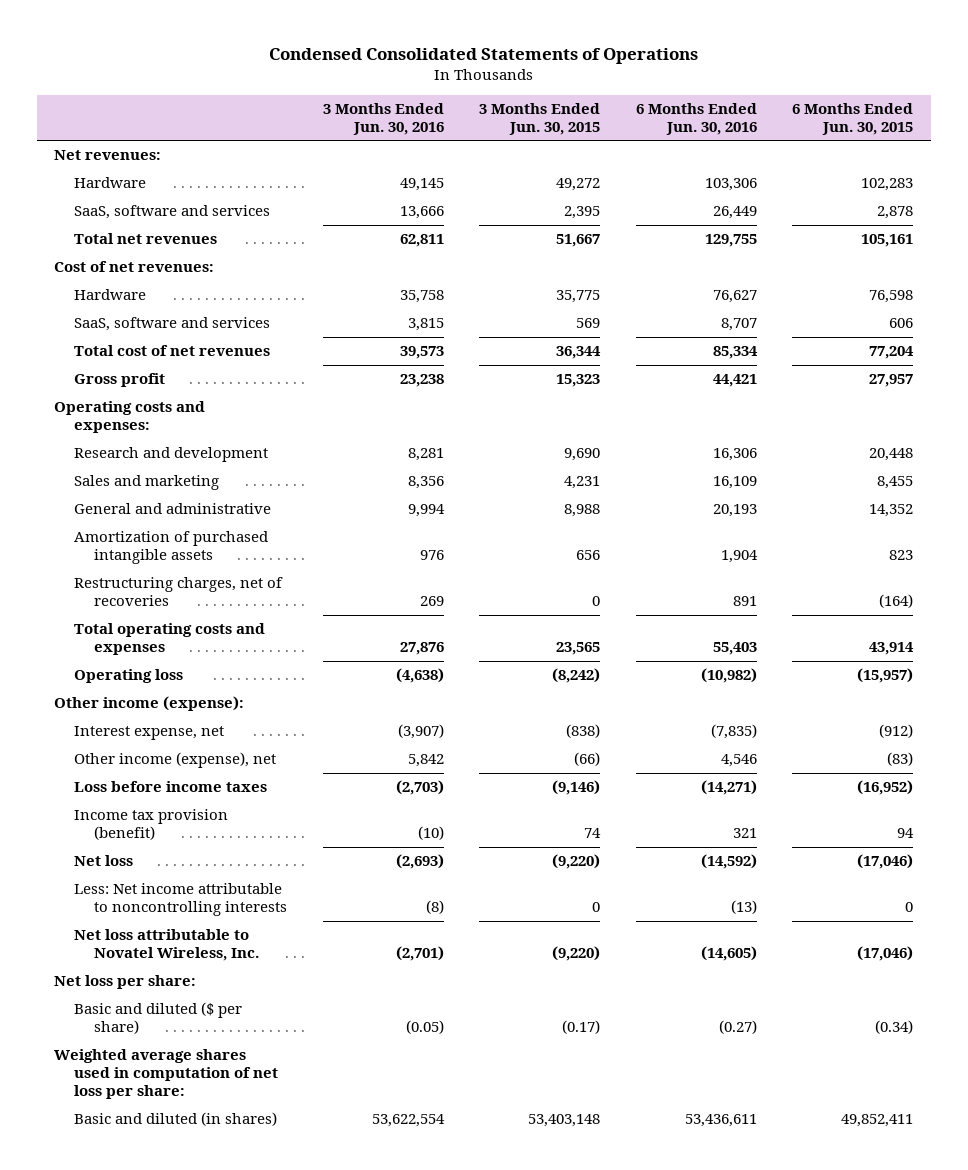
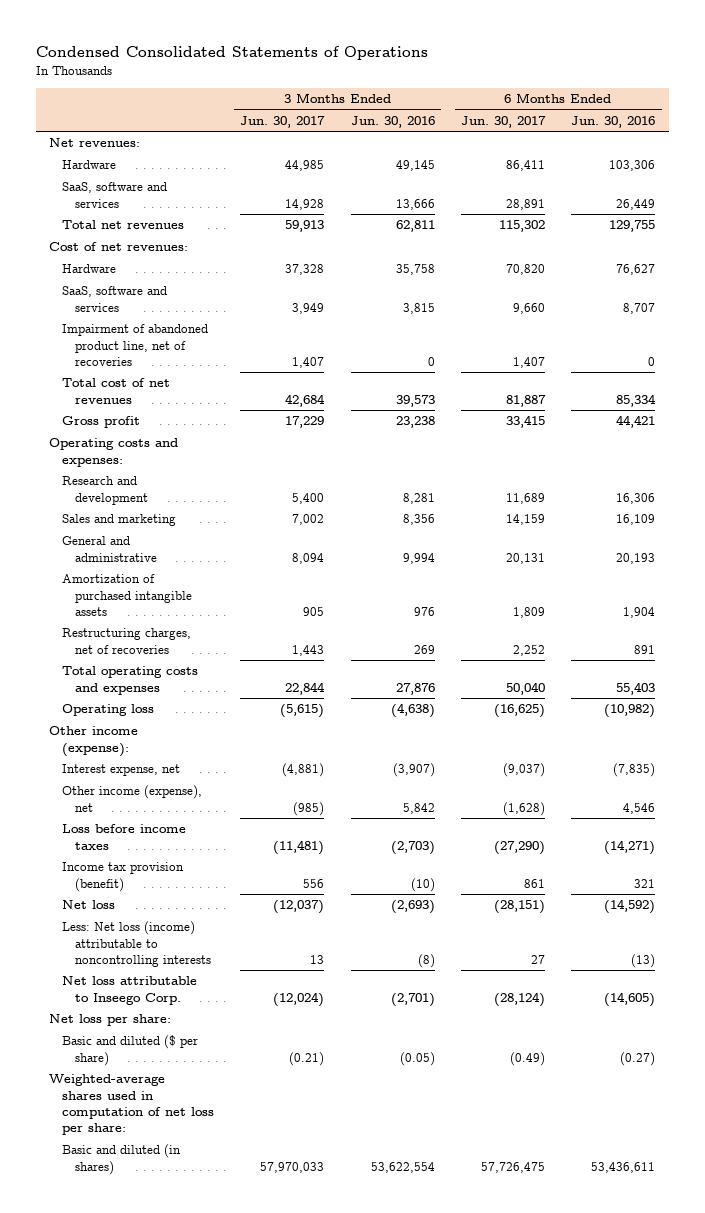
[479,102,601,135] 3 Months Ended Jun. 30, 2015 -> none
[792,102,914,135] 6 Months Ended Jun. 30, 2015 -> none
none -> [240,115,326,128] Jun. 30, 2017
none -> [461,115,547,128] Jun. 30, 2017
none -> [62,324,209,367] Impairment of abandoned product line, net of recoveries
[74,883,288,917] Less: Net income attributable to noncontrolling interests -> [62,921,211,968] Less: Net loss (income) attributable to noncontrolling interests
[74,929,260,962] Net loss attributable to Novatel Wireless, Inc. -> [62,976,198,1005] Net loss attributable to Inseego Corp.
[54,1049,279,1100] Weighted average shares used in computation of net loss per share: -> [49,1074,215,1136] Weighted-average shares used in computation of net loss per share:

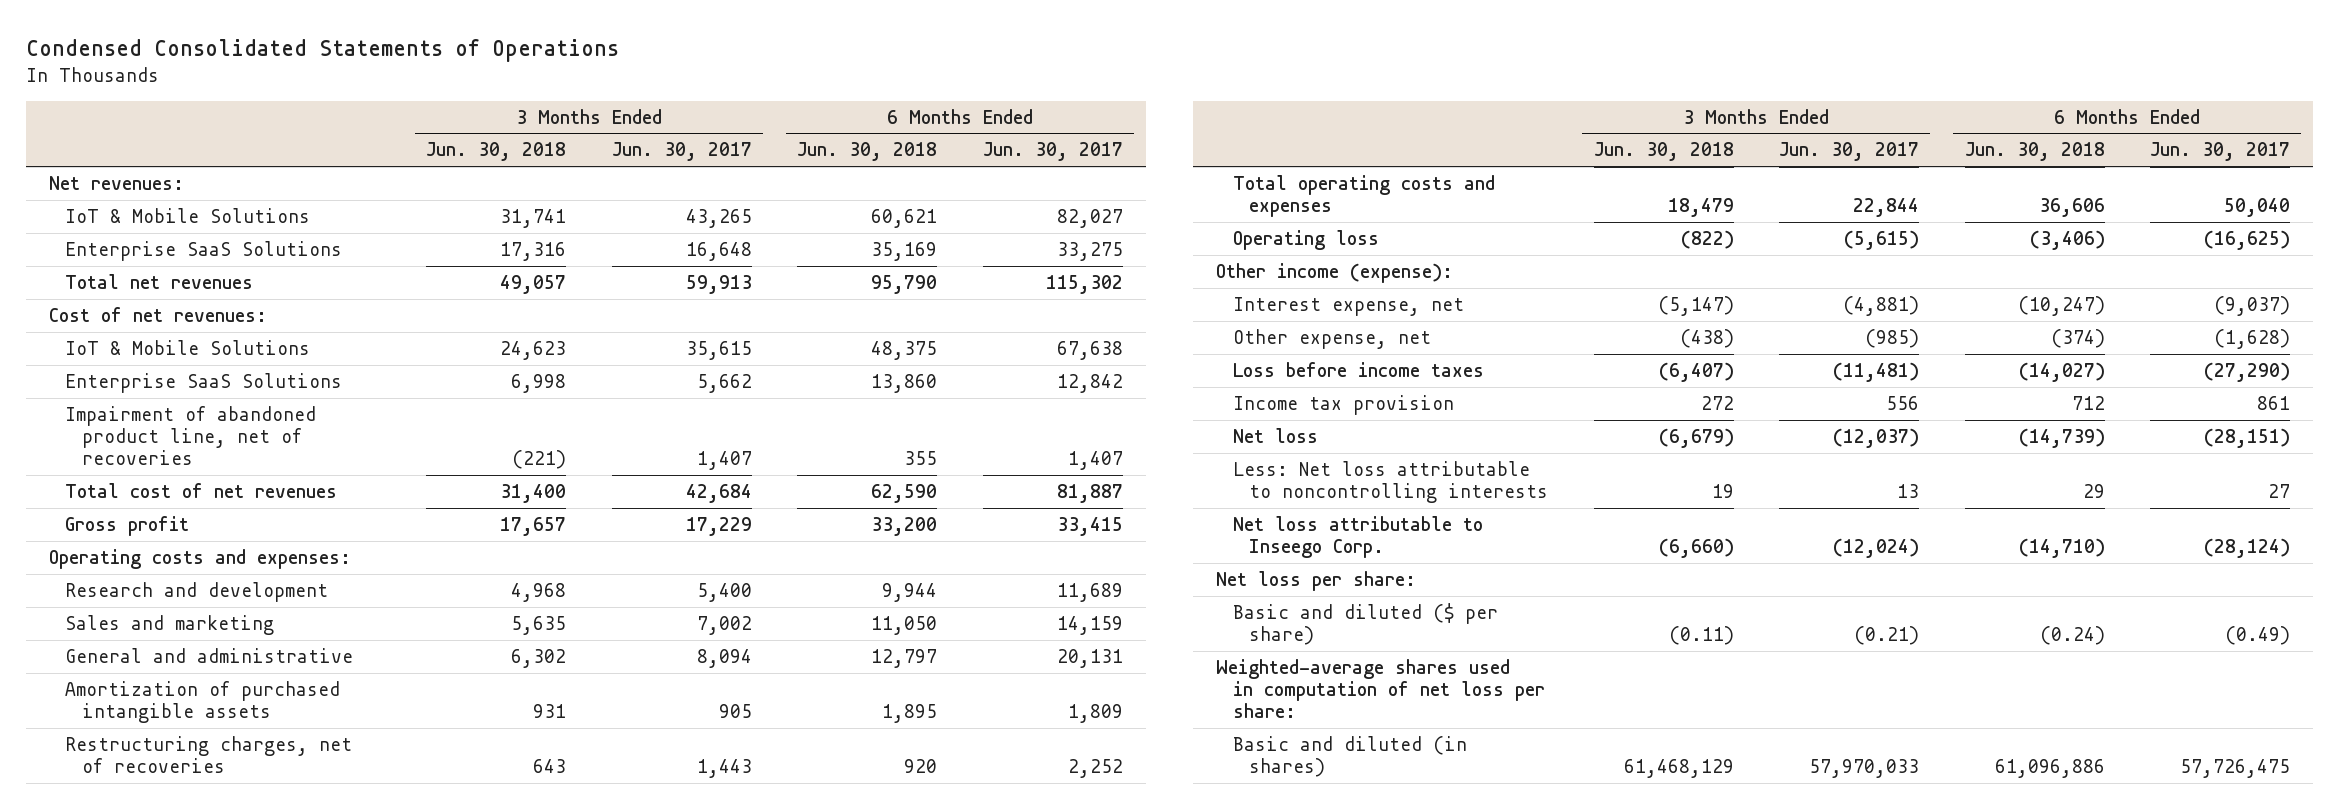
[350,115,435,128] Jun. 30, 2016 -> none
[571,115,656,128] Jun. 30, 2016 -> none
none -> [426,142,567,162] Jun. 30, 2018
none -> [797,142,938,162] Jun. 30, 2018
[62,160,117,170] Hardware -> none
[62,182,168,208] SaaS, software and services -> none
none -> [65,207,311,223] IoT & Mobile Solutions
none -> [65,240,343,261] Enterprise SaaS Solutions
[62,264,117,274] Hardware -> none
[62,286,168,312] SaaS, software and services -> none
none -> [65,339,311,355] IoT & Mobile Solutions
none -> [65,372,343,393] Enterprise SaaS Solutions
[62,785,203,812] Other income (expense), net -> [1232,328,1431,349] Other expense, net
[62,862,185,892] Income tax provision (benefit) -> [1232,394,1454,415] Income tax provision
[62,921,211,968] Less: Net loss (income) attributable to noncontrolling interests -> [1232,460,1549,504] Less: Net loss attributable to noncontrolling interests

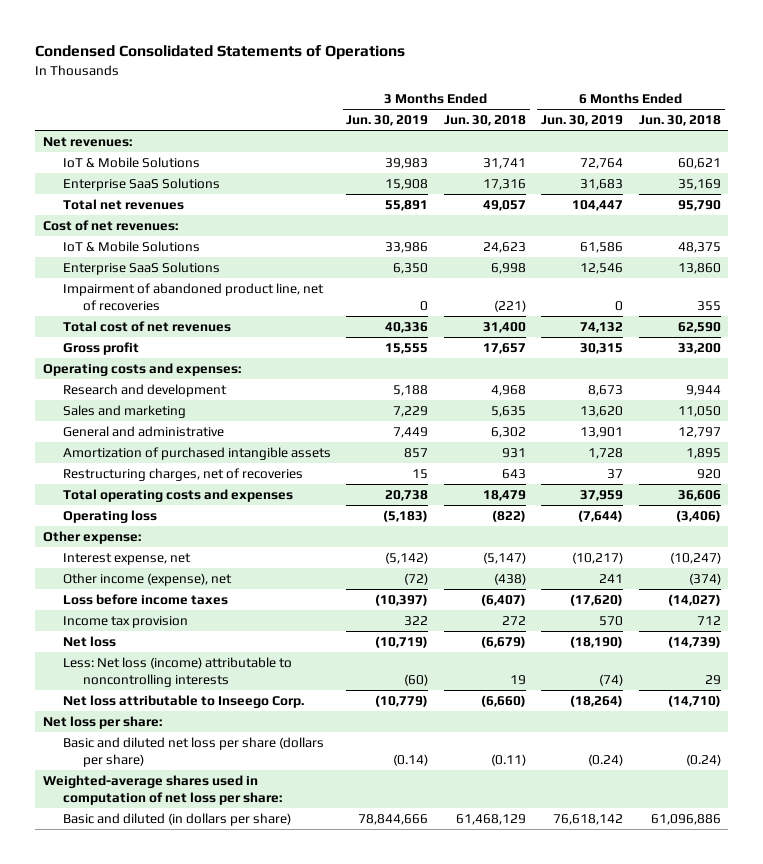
[611,142,752,162] Jun. 30, 2017 -> none
[982,142,1123,162] Jun. 30, 2017 -> none
none -> [346,115,429,127] Jun. 30, 2019
none -> [541,115,624,127] Jun. 30, 2019
[1216,262,1454,283] Other income (expense): -> [42,530,141,544] Other expense:
[1232,328,1431,349] Other expense, net -> [63,572,233,586] Other income (expense), net
[1232,460,1549,504] Less: Net loss attributable to noncontrolling interests -> [63,656,293,688] Less: Net loss (income) attributable to noncontrolling interests
[1232,602,1498,646] Basic and diluted ($ per share) -> [63,736,325,768] Basic and diluted net loss per share (dollars per share)
[1232,735,1467,778] Basic and diluted (in shares) -> [63,812,292,826] Basic and diluted (in dollars per share)

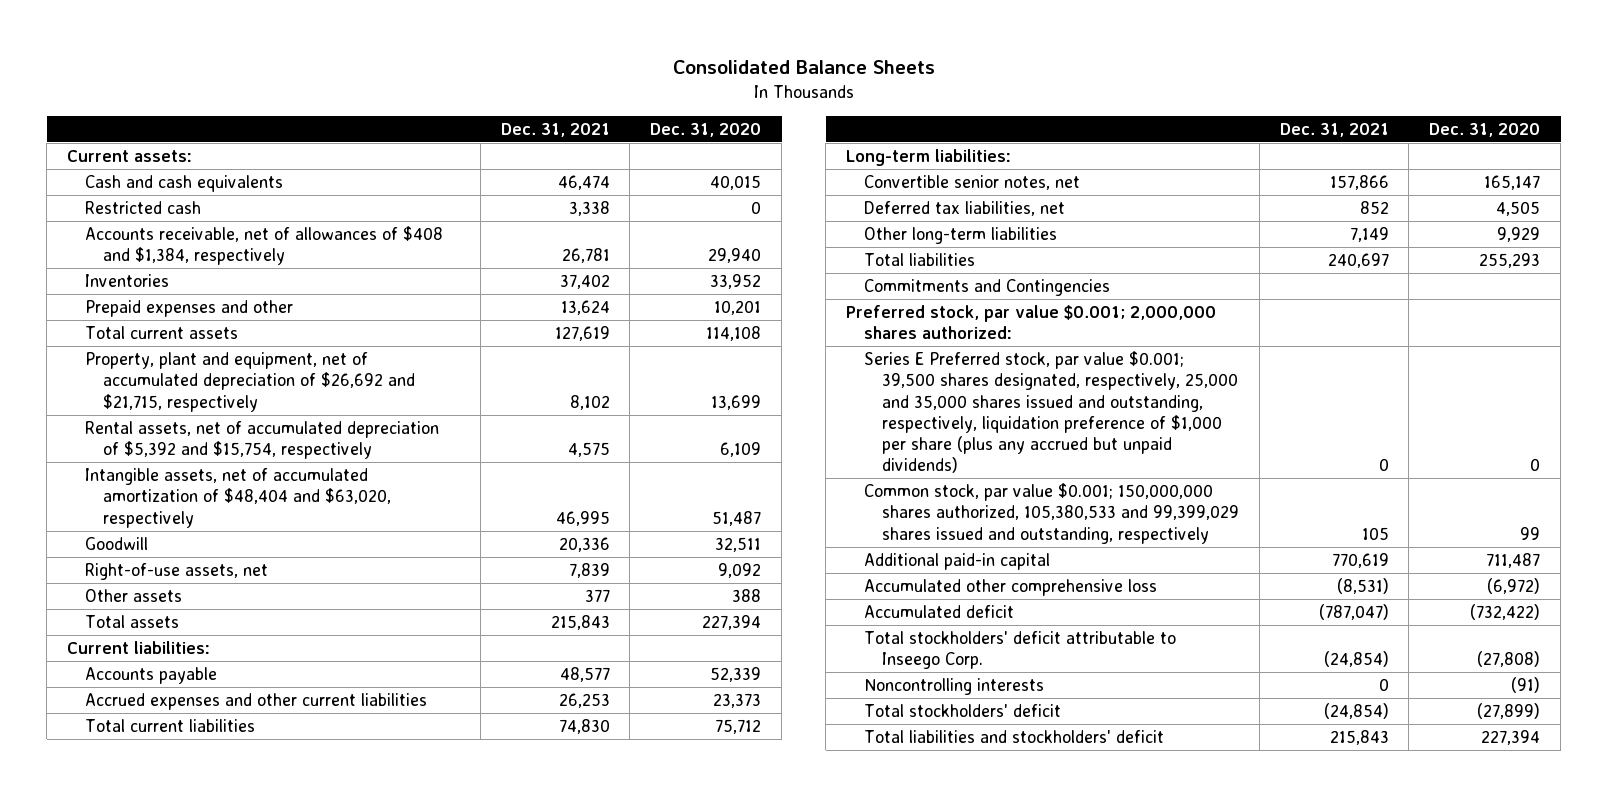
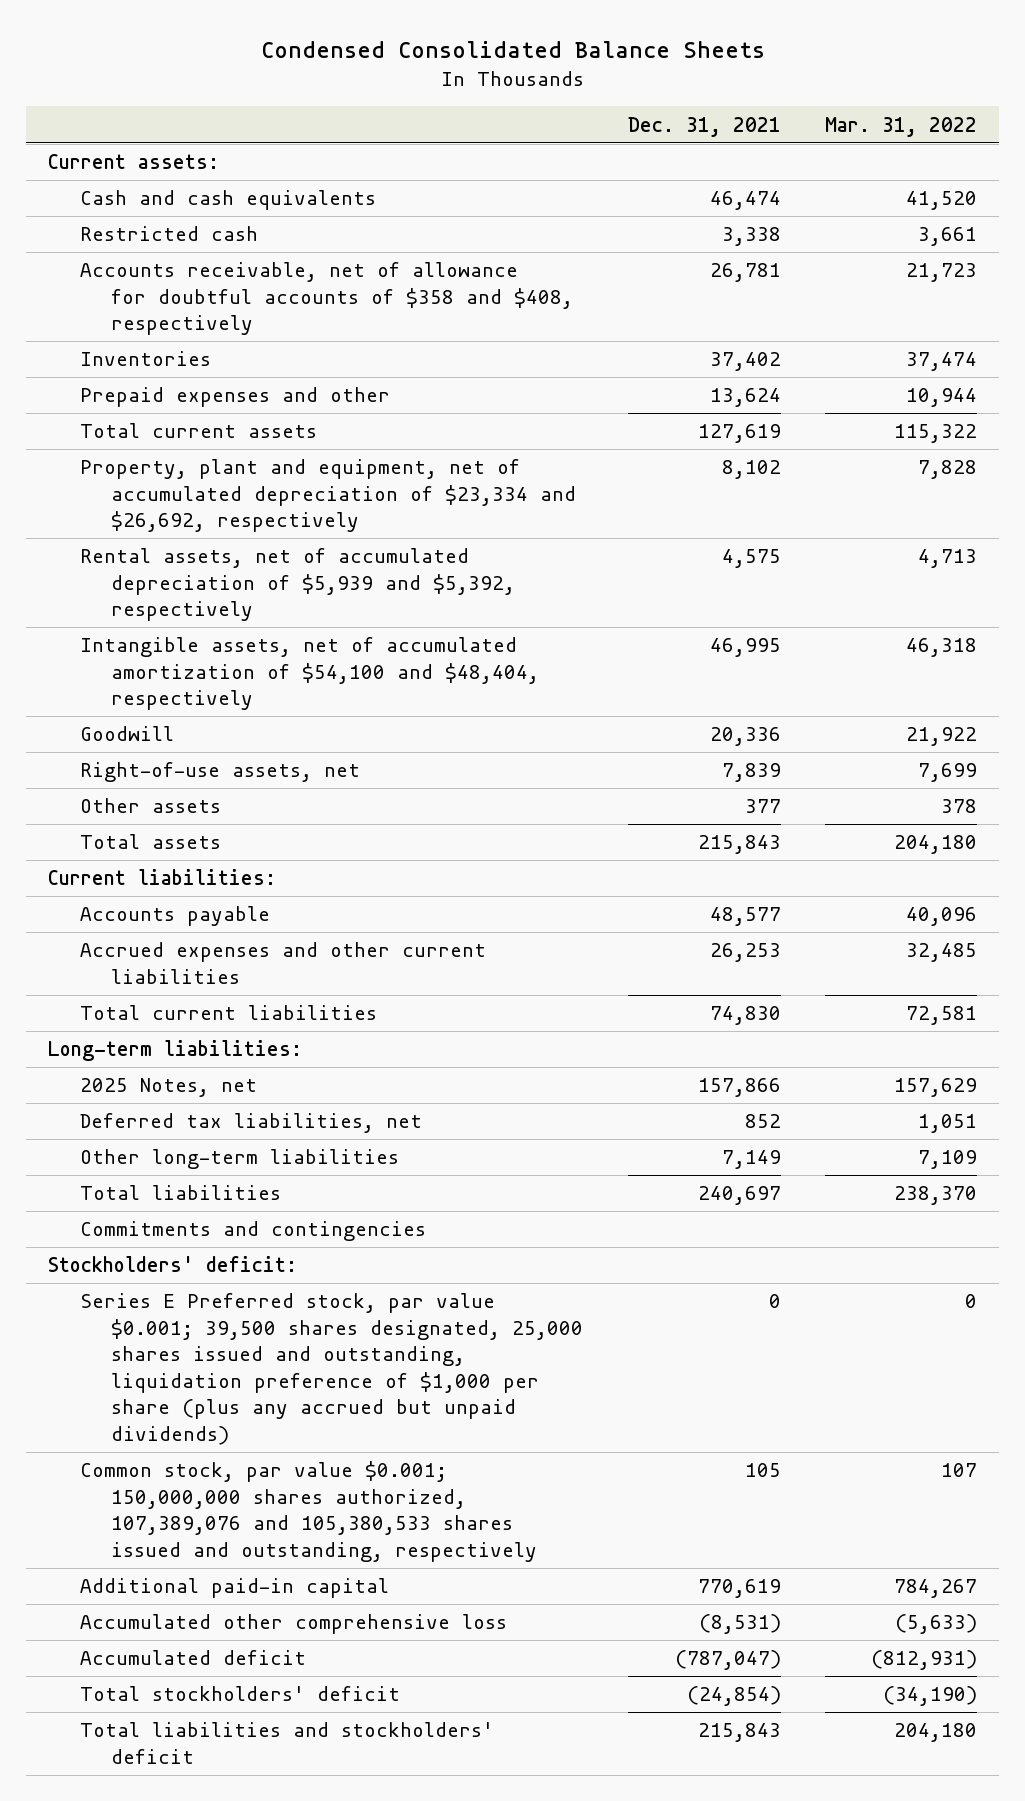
[672,60,935,75] Consolidated Balance Sheets -> [260,41,765,59] Condensed Consolidated Balance Sheets
[650,122,762,137] Dec. 31, 2020 -> none
none -> [824,116,977,137] Mar. 31, 2022
[84,225,443,266] Accounts receivable, net of allowances of $408 and $1,384, respectively -> [79,262,574,336] Accounts receivable, net of allowance for doubtful accounts of $358 and $408, respectively
[84,351,415,412] Property, plant and equipment, net of accumulated depreciation of $26,692 and $21,715, respectively -> [79,459,577,533] Property, plant and equipment, net of accumulated depreciation of $23,334 and $26,692, respectively
[84,420,439,460] Rental assets, net of accumulated depreciation of $5,392 and $15,754, respectively -> [79,548,516,622] Rental assets, net of accumulated depreciation of $5,939 and $5,392, respectively
[84,467,391,528] Intangible assets, net of accumulated amortization of $48,404 and $63,020, respectively -> [79,637,540,711] Intangible assets, net of accumulated amortization of $54,100 and $48,404, respectively
[863,174,1080,190] Convertible senior notes, net -> [79,1078,257,1098] 2025 Notes, net
[846,304,1217,340] Preferred stock, par value $0.001; 2,000,000 shares authorized: -> none
[863,278,1110,296] Commitments and Contingencies -> [79,1221,426,1242] Commitments and contingencies
none -> [48,1256,298,1273] Stockholders' deficit:
[863,350,1238,474] Series E Preferred stock, par value $0.001; 39,500 shares designated, respectively, 25,000 and 35,000 shares issued and outstanding, respectively, liquidation preference of $1,000 per share (plus any accrued but unpaid dividends) -> [79,1293,584,1445] Series E Preferred stock, par value $0.001; 39,500 shares designated, 25,000 shares issued and outstanding, liquidation preference of $1,000 per share (plus any accrued but unpaid dividends)
[863,482,1239,544] Common stock, par value $0.001; 150,000,000 shares authorized, 105,380,533 and 99,399,029 shares issued and outstanding, respectively -> [79,1461,538,1562] Common stock, par value $0.001; 150,000,000 shares authorized, 107,389,076 and 105,380,533 shares issued and outstanding, respectively
[863,630,1176,670] Total stockholders' deficit attributable to Inseego Corp. -> none
[863,677,1044,695] Noncontrolling interests -> none

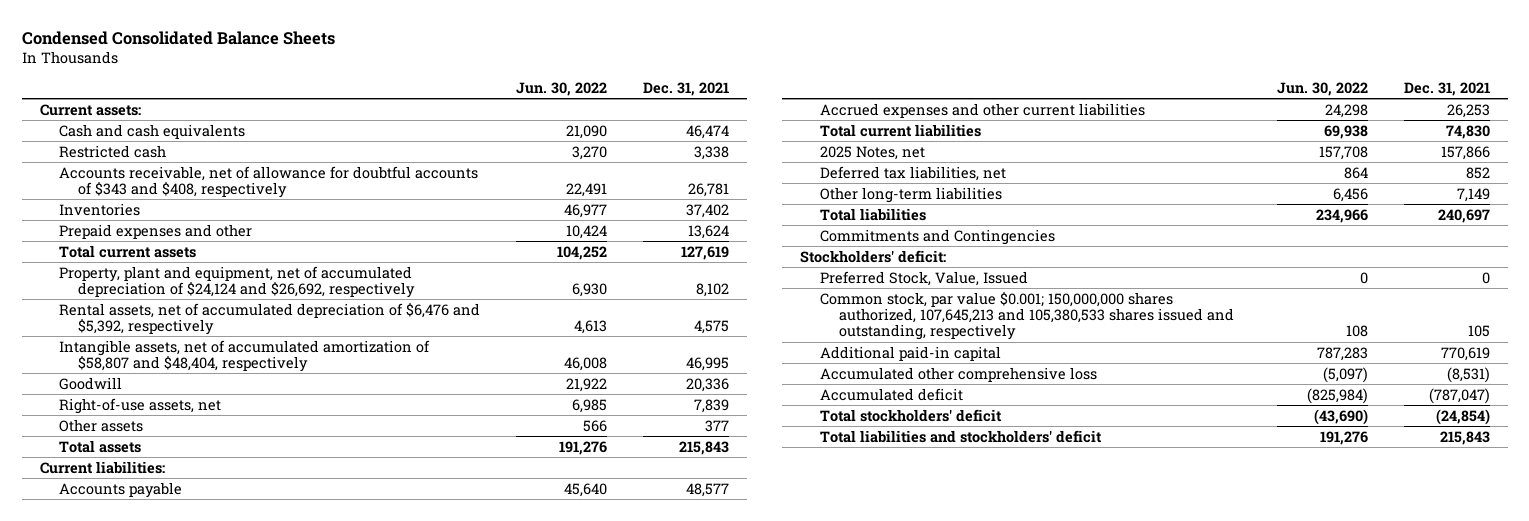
[824,116,977,137] Mar. 31, 2022 -> none
none -> [515,81,607,96] Jun. 30, 2022
[79,262,574,336] Accounts receivable, net of allowance for doubtful accounts of $358 and $408, respectively -> [58,165,478,199] Accounts receivable, net of allowance for doubtful accounts of $343 and $408, respectively
[79,459,577,533] Property, plant and equipment, net of accumulated depreciation of $23,334 and $26,692, respectively -> [58,265,416,299] Property, plant and equipment, net of accumulated depreciation of $24,124 and $26,692, respectively
[79,548,516,622] Rental assets, net of accumulated depreciation of $5,939 and $5,392, respectively -> [58,302,480,336] Rental assets, net of accumulated depreciation of $6,476 and $5,392, respectively
[79,637,540,711] Intangible assets, net of accumulated amortization of $54,100 and $48,404, respectively -> [58,339,430,373] Intangible assets, net of accumulated amortization of $58,807 and $48,404, respectively
[48,1040,303,1062] Long-term liabilities: -> none
[79,1221,426,1242] Commitments and contingencies -> [819,228,1055,245] Commitments and Contingencies
[79,1293,584,1445] Series E Preferred stock, par value $0.001; 39,500 shares designated, 25,000 shares issued and outstanding, liquidation preference of $1,000 per share (plus any accrued but unpaid dividends) -> [819,270,1028,286] Preferred Stock, Value, Issued
[79,1461,538,1562] Common stock, par value $0.001; 150,000,000 shares authorized, 107,389,076 and 105,380,533 shares issued and outstanding, respectively -> [819,291,1235,341] Common stock, par value $0.001; 150,000,000 shares authorized, 107,645,213 and 105,380,533 shares issued and outstanding, respectively

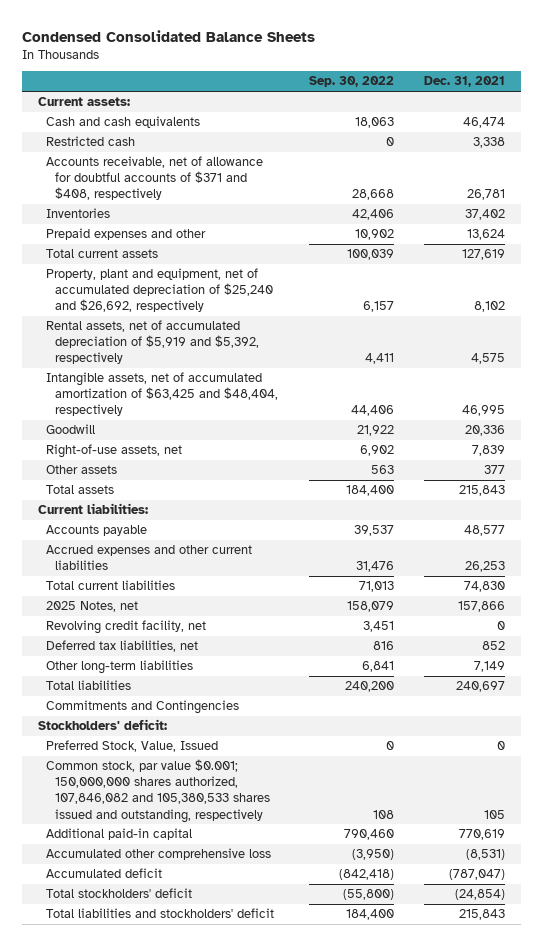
[515,81,607,96] Jun. 30, 2022 -> none
none -> [308,76,394,88] Sep. 30, 2022
[58,165,478,199] Accounts receivable, net of allowance for doubtful accounts of $343 and $408, respectively -> [46,156,264,201] Accounts receivable, net of allowance for doubtful accounts of $371 and $408, respectively
[58,265,416,299] Property, plant and equipment, net of accumulated depreciation of $24,124 and $26,692, respectively -> [46,268,274,313] Property, plant and equipment, net of accumulated depreciation of $25,240 and $26,692, respectively
[58,302,480,336] Rental assets, net of accumulated depreciation of $6,476 and $5,392, respectively -> [46,320,260,365] Rental assets, net of accumulated depreciation of $5,919 and $5,392, respectively
[58,339,430,373] Intangible assets, net of accumulated amortization of $58,807 and $48,404, respectively -> [46,372,279,417] Intangible assets, net of accumulated amortization of $63,425 and $48,404, respectively
none -> [46,620,207,635] Revolving credit facility, net
[819,291,1235,341] Common stock, par value $0.001; 150,000,000 shares authorized, 107,645,213 and 105,380,533 shares issued and outstanding, respectively -> [46,759,271,823] Common stock, par value $0.001; 150,000,000 shares authorized, 107,846,082 and 105,380,533 shares issued and outstanding, respectively

